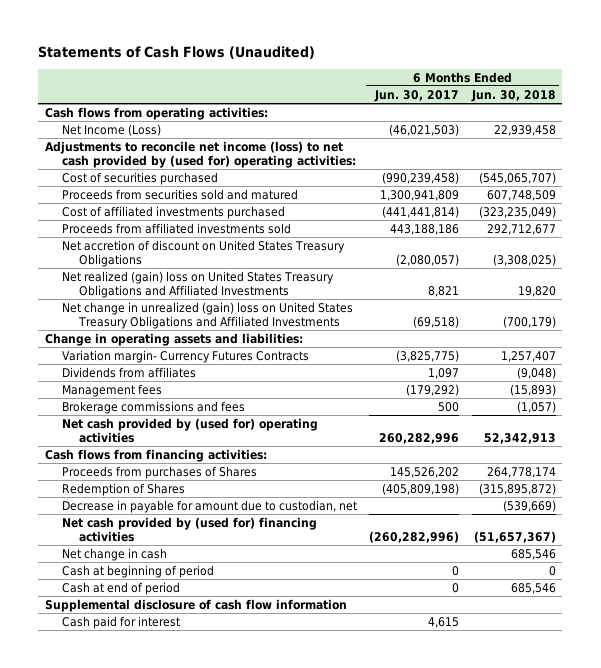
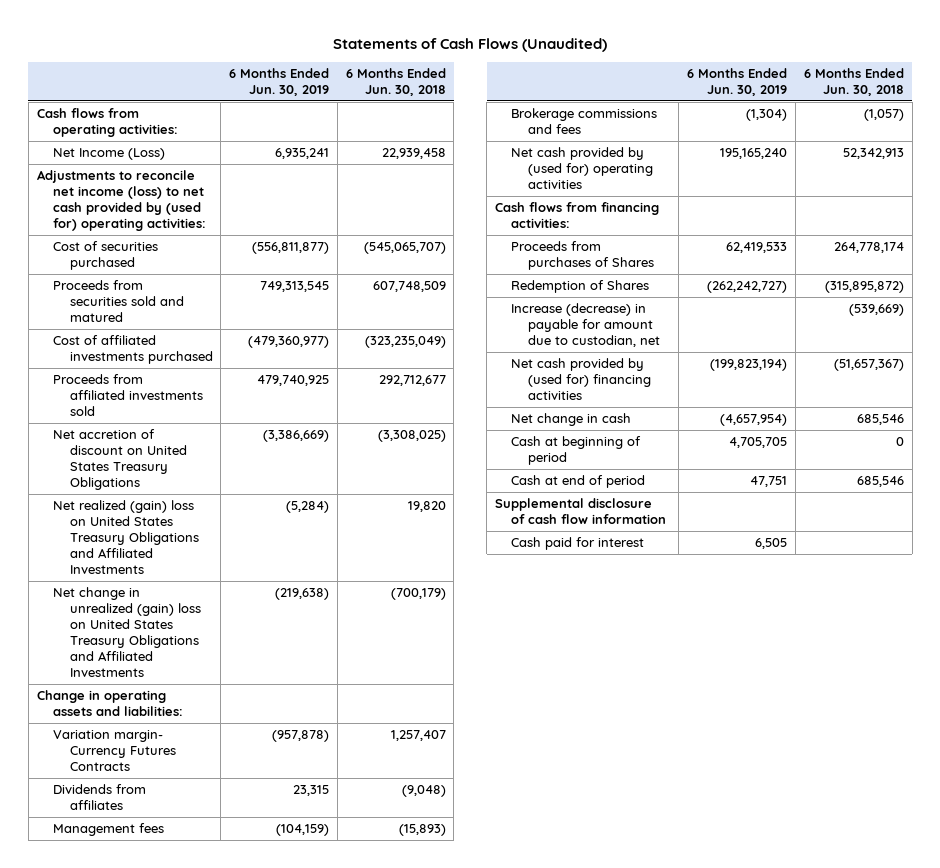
[374,89,460,102] Jun. 30, 2017 -> none
none -> [229,67,330,96] 6 Months Ended Jun. 30, 2019
[61,499,357,513] Decrease in payable for amount due to custodian, net -> [511,303,660,348] Increase (decrease) in payable for amount due to custodian, net

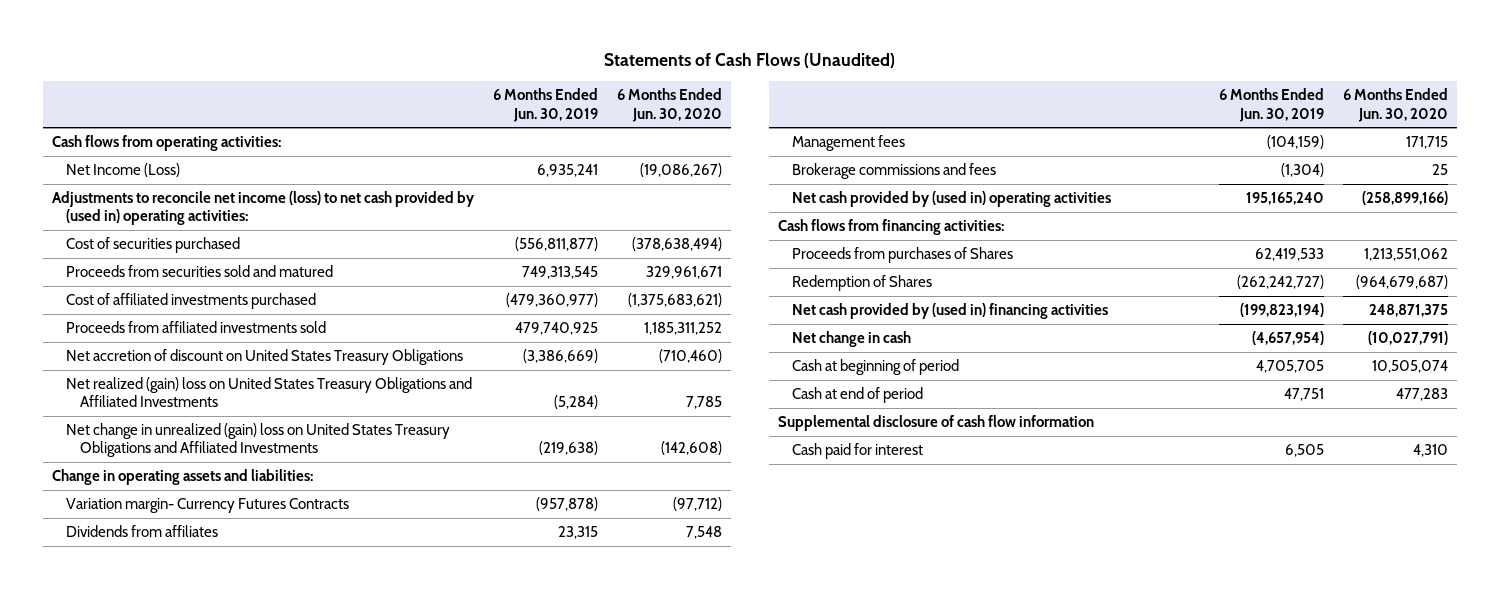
[345,67,446,96] 6 Months Ended Jun. 30, 2018 -> none
none -> [616,88,722,122] 6 Months Ended Jun. 30, 2020
[36,170,207,232] Adjustments to reconcile net income (loss) to net cash provided by (used for) operating activities: -> [52,191,476,226] Adjustments to reconcile net income (loss) to net cash provided by (used in) operating activities:
[511,147,653,190] Net cash provided by (used for) operating activities -> [792,191,1112,208] Net cash provided by (used in) operating activities
[511,303,660,348] Increase (decrease) in payable for amount due to custodian, net -> none
[511,358,651,401] Net cash provided by (used for) financing activities -> [792,303,1109,320] Net cash provided by (used in) financing activities

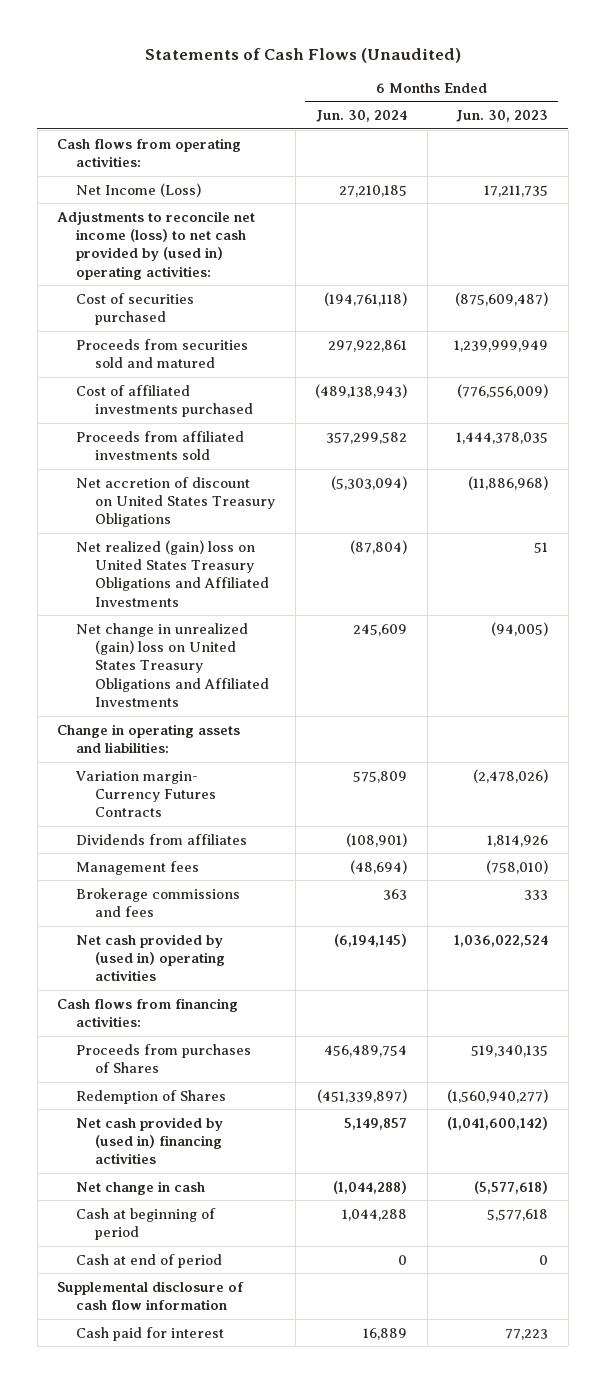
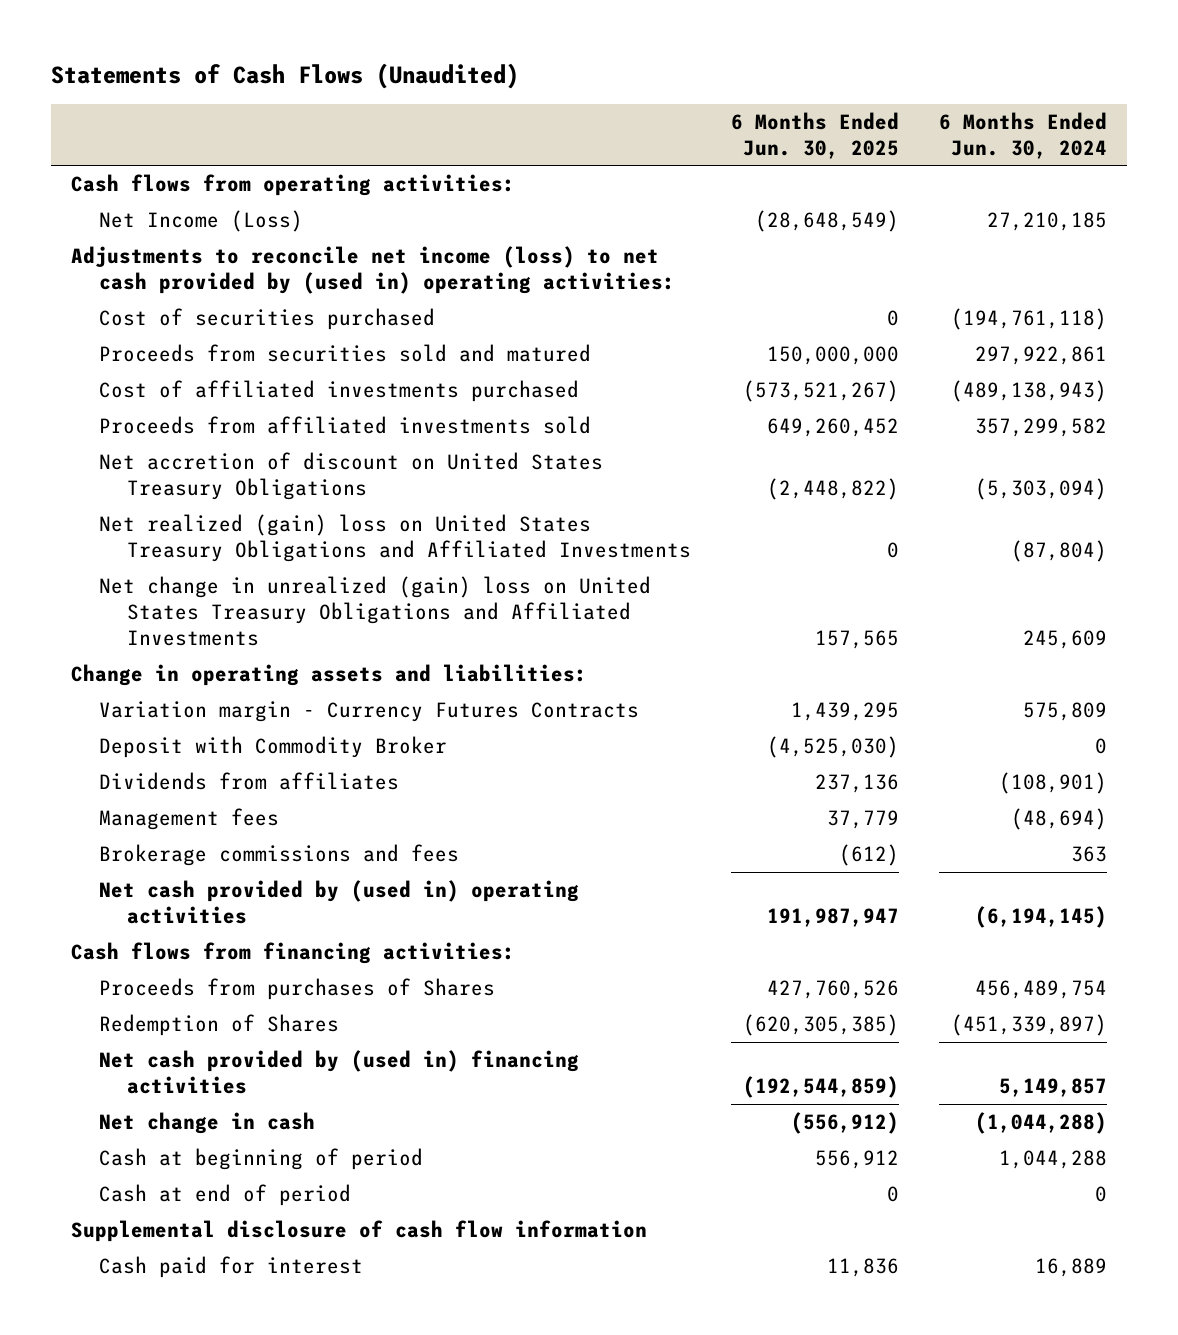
[456,110,549,123] Jun. 30, 2023 -> none
none -> [730,111,899,159] 6 Months Ended Jun. 30, 2025
[75,770,217,818] Variation margin- Currency Futures Contracts -> [99,701,640,723] Variation margin - Currency Futures Contracts
none -> [99,736,448,759] Deposit with Commodity Broker

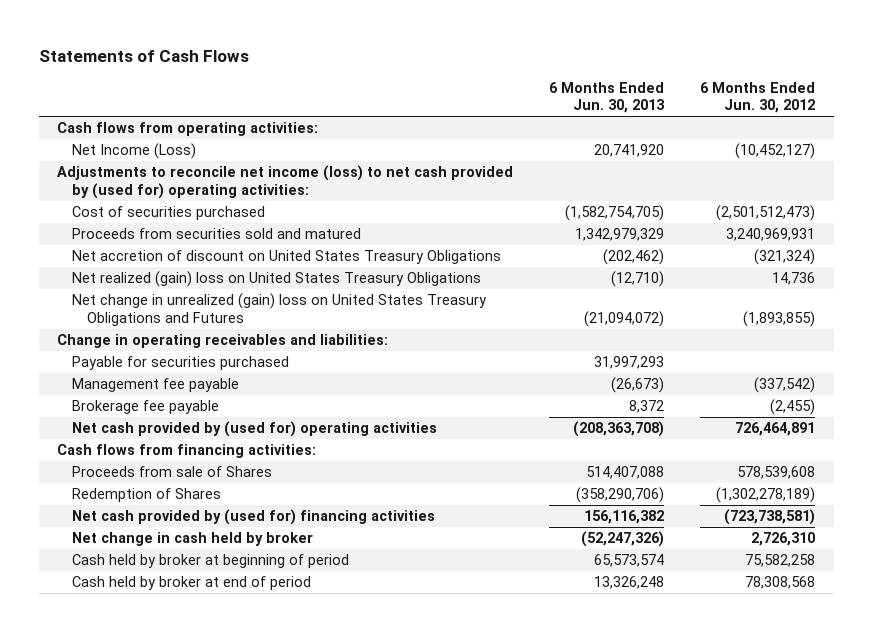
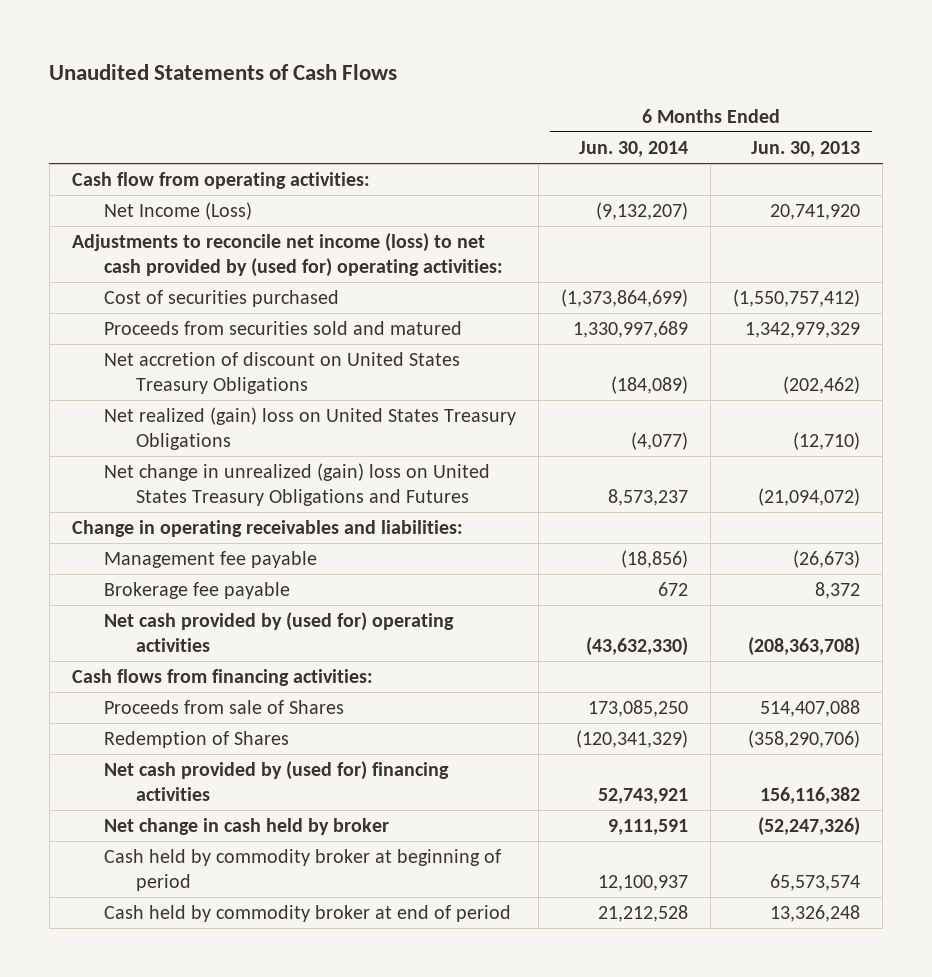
[39,49,250,62] Statements of Cash Flows -> [49,64,398,81] Unaudited Statements of Cash Flows
[700,81,816,114] 6 Months Ended Jun. 30, 2012 -> none
none -> [579,141,689,158] Jun. 30, 2014
[57,122,319,137] Cash flows from operating activities: -> [71,172,370,190] Cash flow from operating activities:
[565,205,665,222] (1,582,754,705) -> [733,289,861,308] (1,550,757,412)
[72,356,290,371] Payable for securities purchased -> none
[72,554,350,569] Cash held by broker at beginning of period -> [103,849,501,891] Cash held by commodity broker at beginning of period
[72,576,312,591] Cash held by broker at end of period -> [103,905,511,923] Cash held by commodity broker at end of period

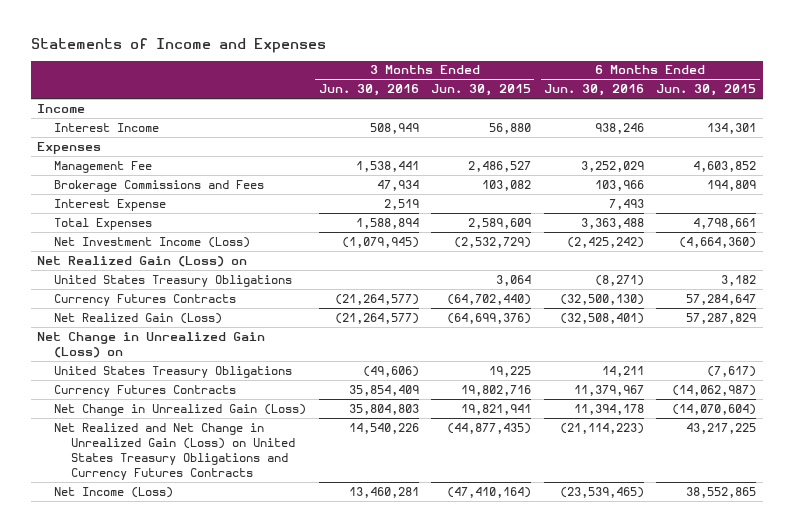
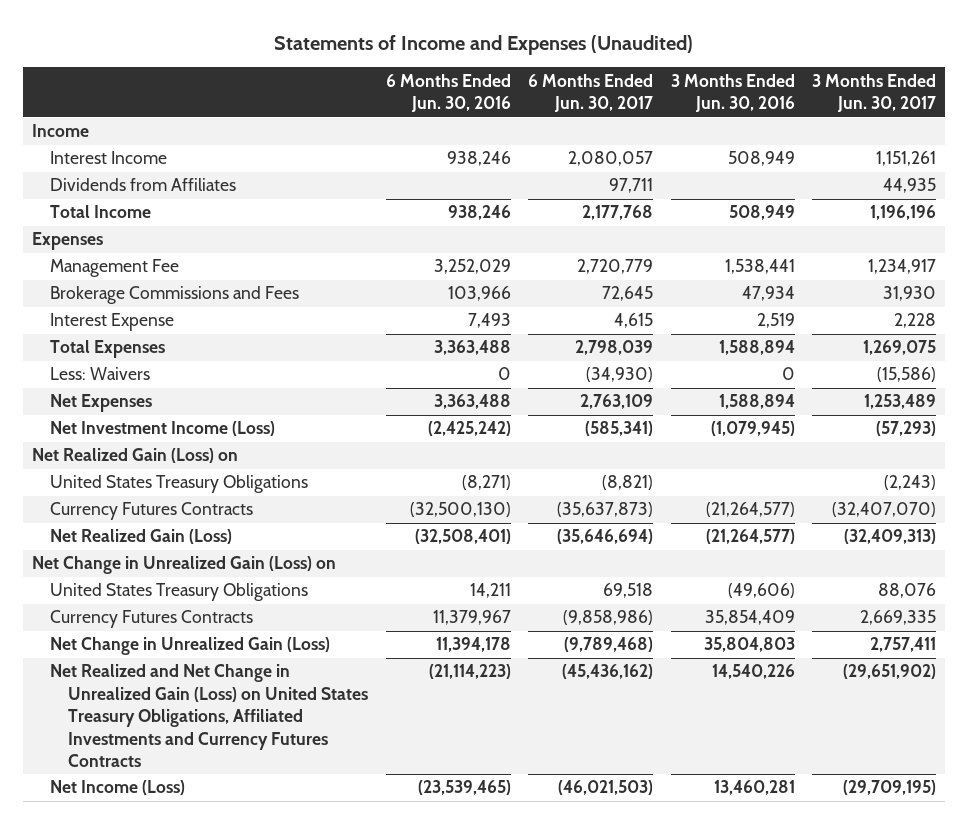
[30,37,326,53] Statements of Income and Expenses -> [273,35,693,56] Statements of Income and Expenses (Unaudited)
[431,84,532,97] Jun. 30, 2015 -> none
[656,84,757,97] Jun. 30, 2015 -> none
none -> [528,73,654,113] 6 Months Ended Jun. 30, 2017
none -> [812,73,937,113] 3 Months Ended Jun. 30, 2017
none -> [50,178,237,192] Dividends from Affiliates
none -> [50,205,152,219] Total Income
none -> [50,367,151,381] Less: Waivers
none -> [50,394,153,413] Net Expenses
[53,422,295,480] Net Realized and Net Change in Unrealized Gain (Loss) on United States Treasury Obligations and Currency Futures Contracts -> [50,664,369,767] Net Realized and Net Change in Unrealized Gain (Loss) on United States Treasury Obligations, Affiliated Investments and Currency Futures Contracts

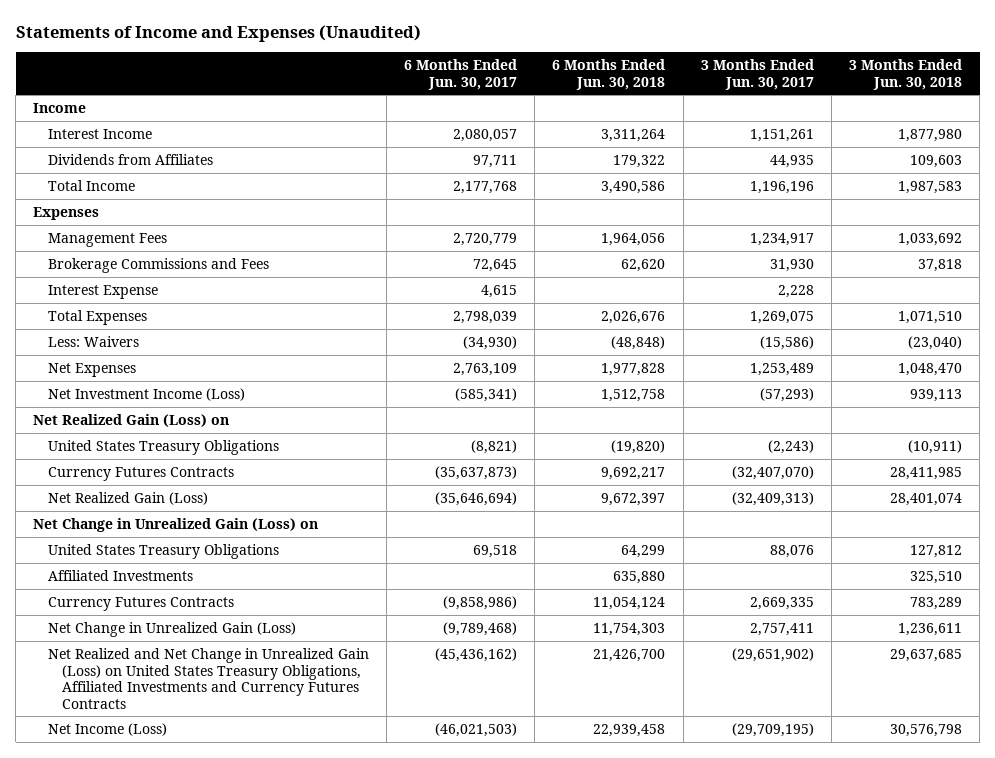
[385,73,511,113] 6 Months Ended Jun. 30, 2016 -> none
[670,73,795,113] 3 Months Ended Jun. 30, 2016 -> none
none -> [552,59,666,90] 6 Months Ended Jun. 30, 2018
none -> [849,59,963,90] 3 Months Ended Jun. 30, 2018
[50,259,180,278] Management Fee -> [47,233,167,248] Management Fees
none -> [47,570,193,582] Affiliated Investments

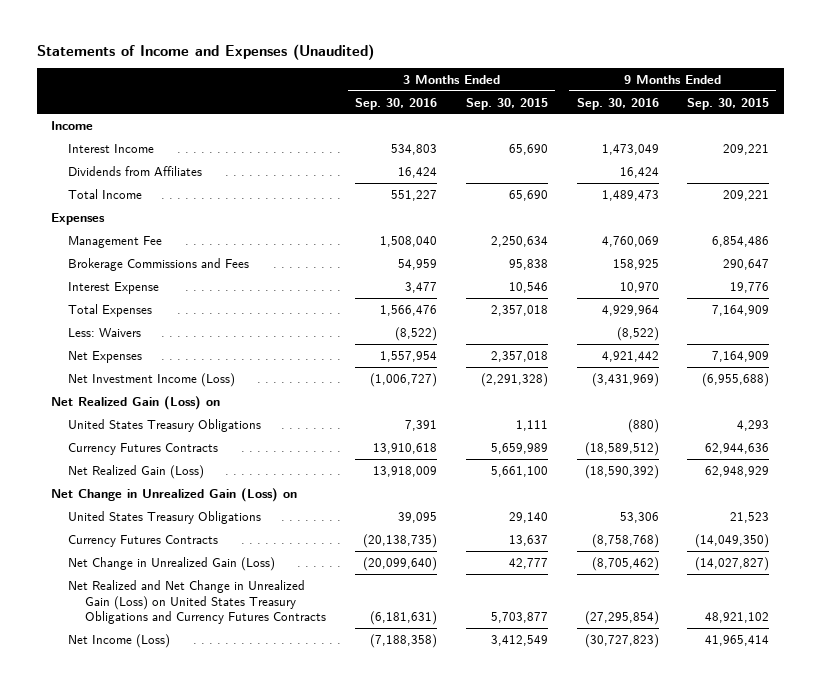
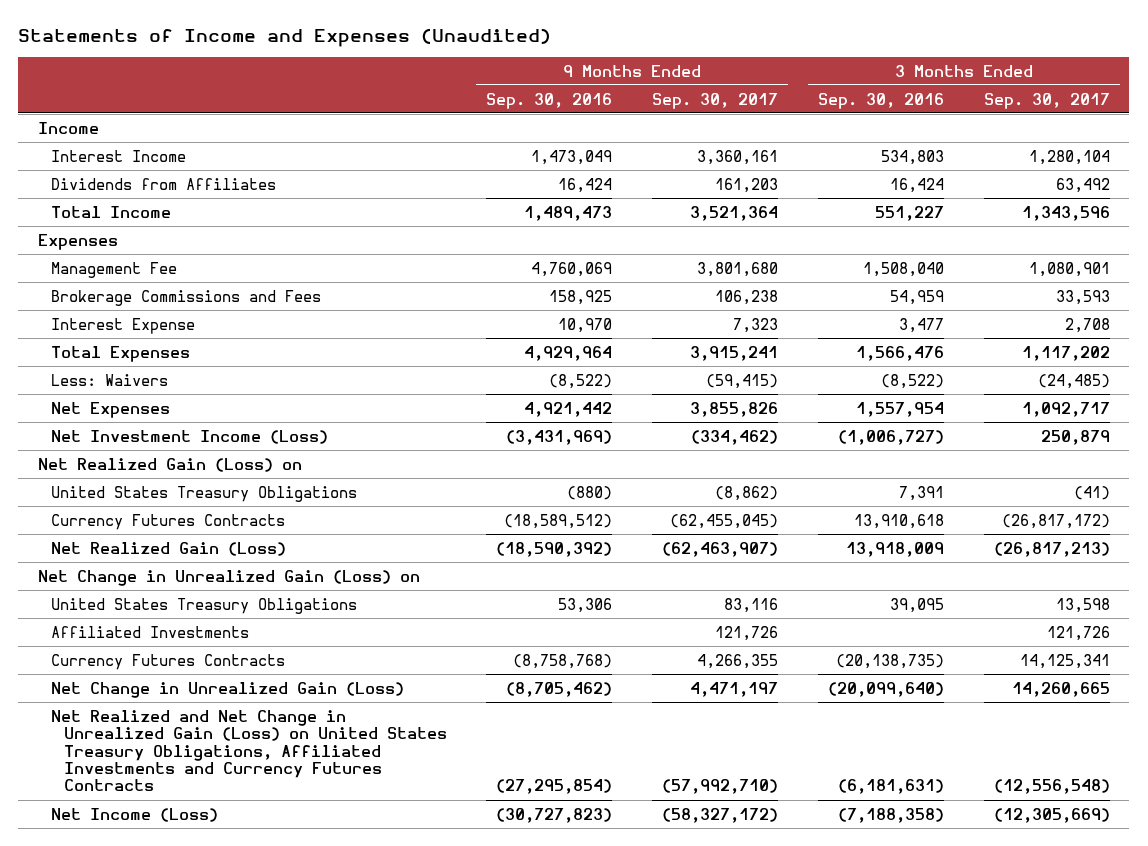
[465,97,548,110] Sep. 30, 2015 -> none
[687,97,770,110] Sep. 30, 2015 -> none
none -> [652,92,779,109] Sep. 30, 2017
none -> [983,92,1110,109] Sep. 30, 2017
none -> [50,625,249,638] Affiliated Investments
[68,579,327,625] Net Realized and Net Change in Unrealized Gain (Loss) on United States Treasury Obligations and Currency Futures Contracts -> [50,709,447,792] Net Realized and Net Change in Unrealized Gain (Loss) on United States Treasury Obligations, Affiliated Investments and Currency Futures Contracts

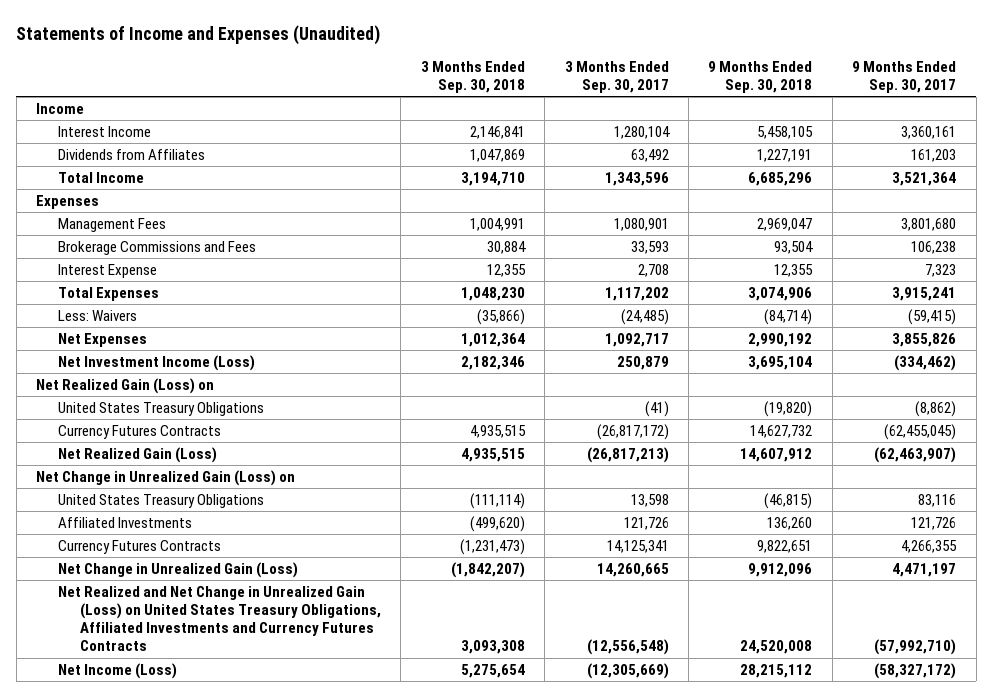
[486,92,613,109] Sep. 30, 2016 -> none
[817,92,944,109] Sep. 30, 2016 -> none
none -> [420,61,525,94] 3 Months Ended Sep. 30, 2018
none -> [708,61,813,94] 9 Months Ended Sep. 30, 2018
[50,261,177,278] Management Fee -> [58,217,167,232] Management Fees

